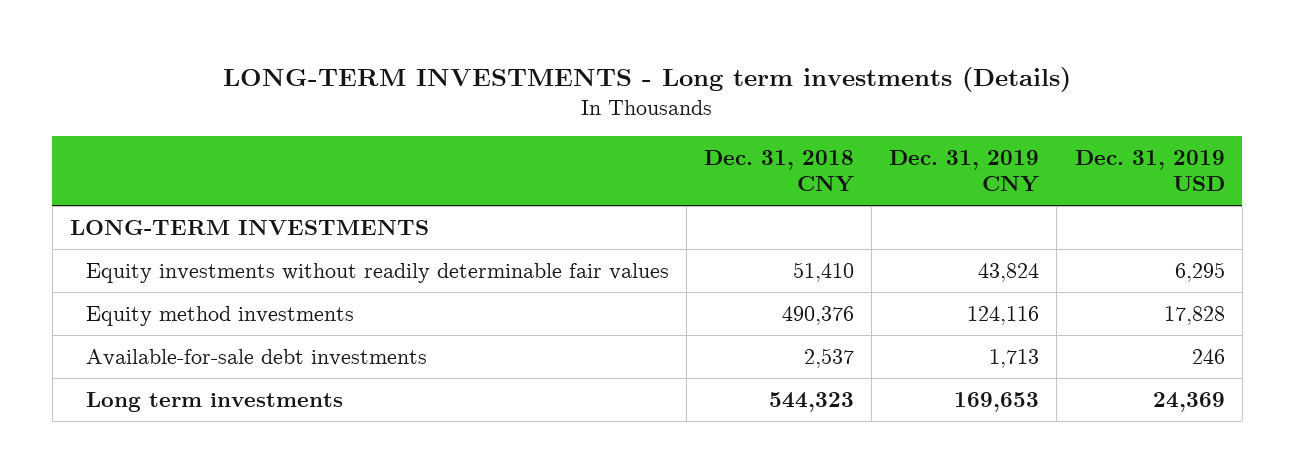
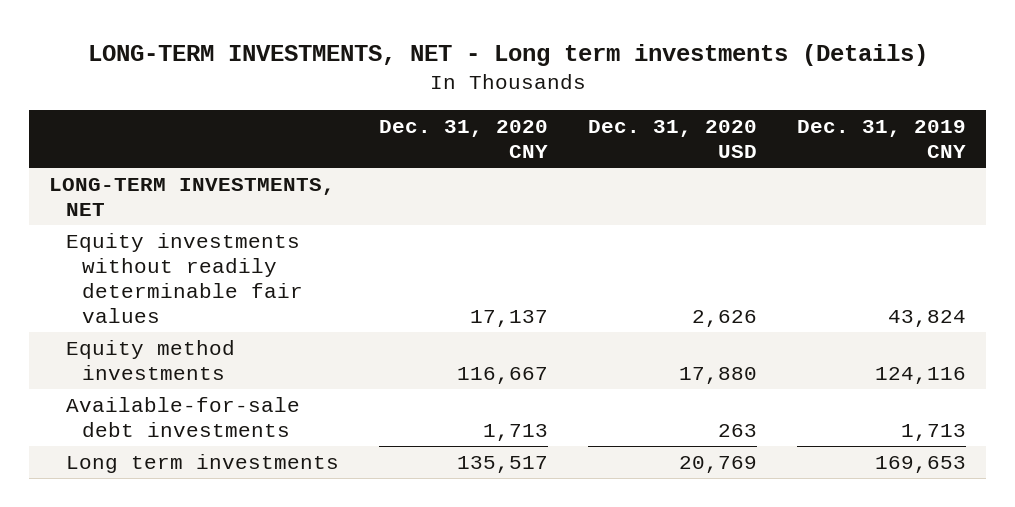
[223,66,1072,92] LONG-TERM INVESTMENTS - Long term investments (Details) -> [87,44,928,67] LONG-TERM INVESTMENTS, NET - Long term investments (Details)
[704,150,855,193] Dec. 31, 2018 CNY -> none
[1074,150,1225,192] Dec. 31, 2019 USD -> none
none -> [378,120,548,159] Dec. 31, 2020 CNY
none -> [587,120,757,159] Dec. 31, 2020 USD
[69,219,429,235] LONG-TERM INVESTMENTS -> [49,177,336,216] LONG-TERM INVESTMENTS, NET

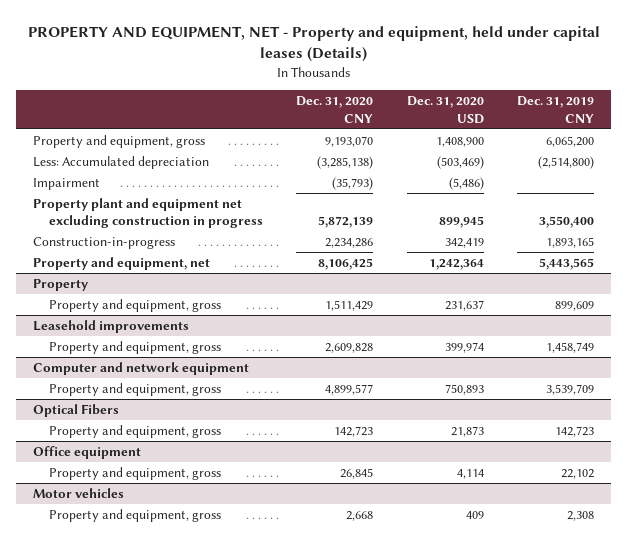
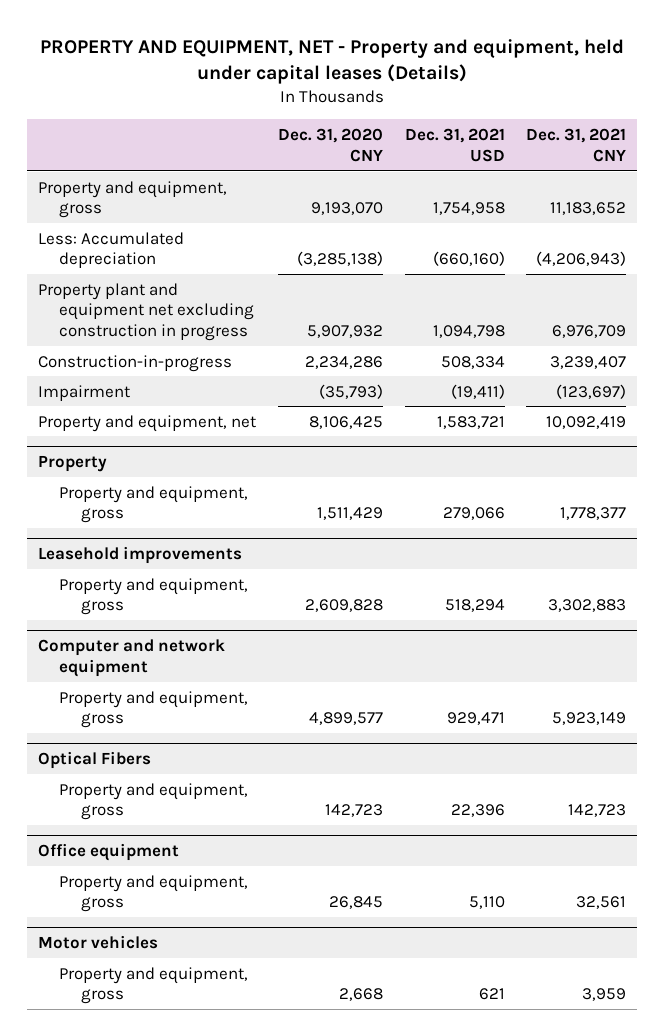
[406,96,484,124] Dec. 31, 2020 USD -> none
[517,96,595,123] Dec. 31, 2019 CNY -> none
none -> [404,127,505,162] Dec. 31, 2021 USD
none -> [526,127,627,162] Dec. 31, 2021 CNY
[318,216,374,229] 5,872,139 -> [306,325,383,339] 5,907,932
[32,177,100,190] Impairment -> [37,384,130,401] Impairment

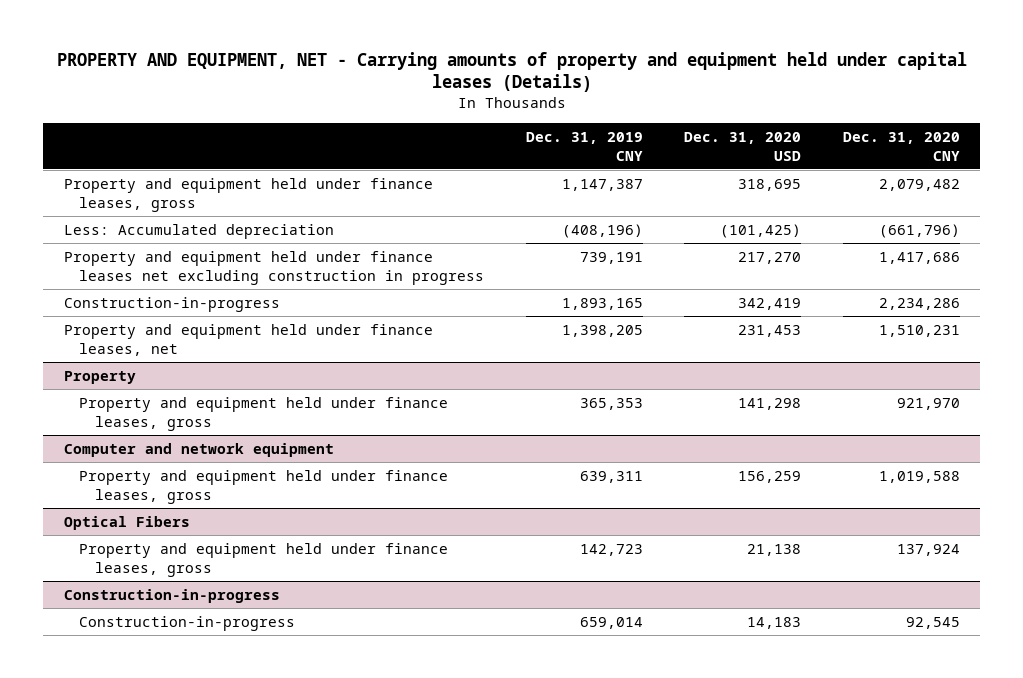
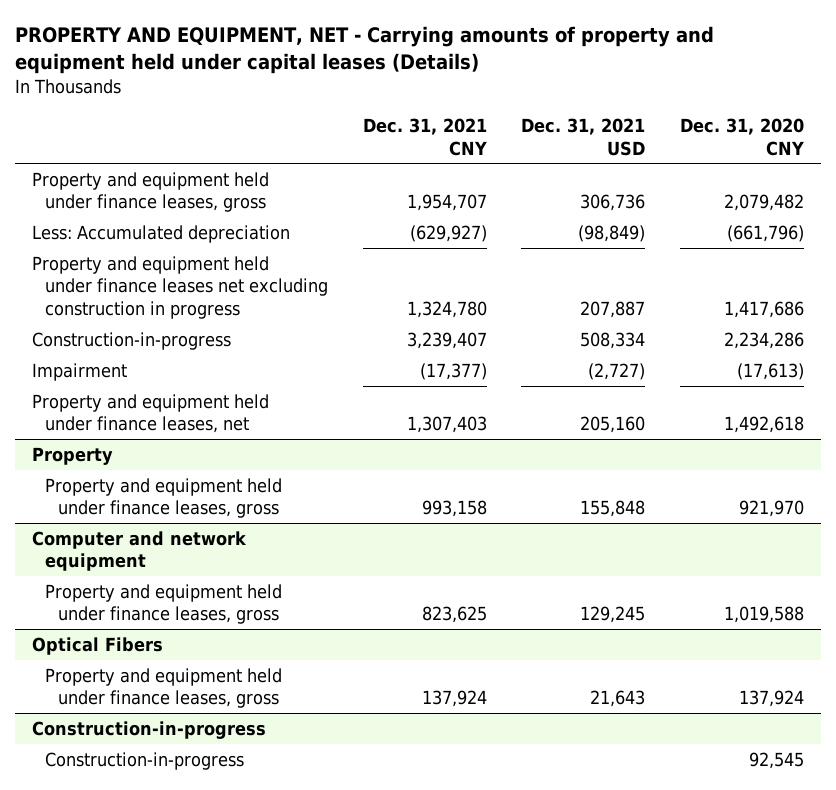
[525,131,643,161] Dec. 31, 2019 CNY -> none
[684,131,802,161] Dec. 31, 2020 USD -> none
none -> [362,117,487,156] Dec. 31, 2021 CNY
none -> [521,117,646,156] Dec. 31, 2021 USD
none -> [31,362,127,381] Impairment
[878,324,960,337] 1,510,231 -> [723,416,804,434] 1,492,618

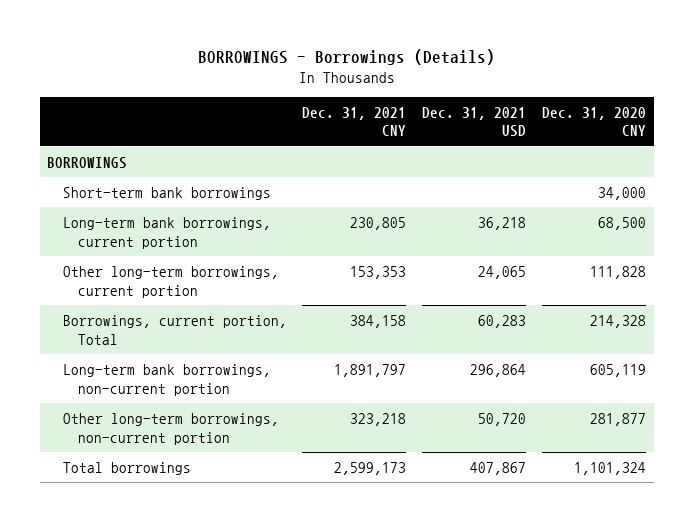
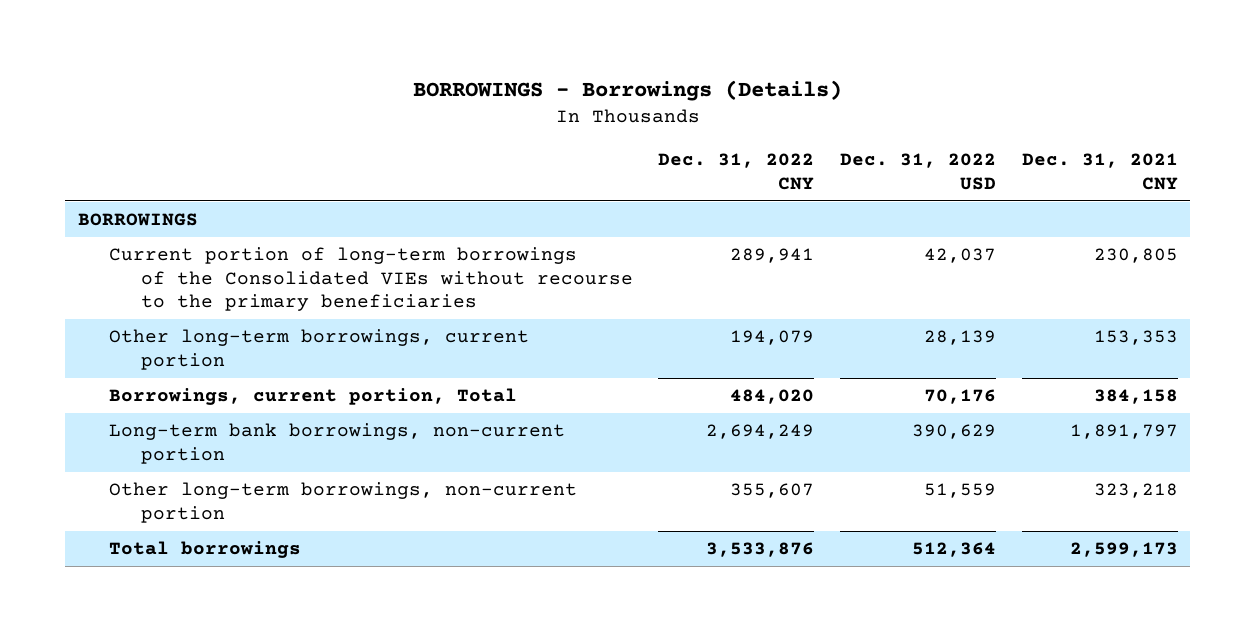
[422,106,527,138] Dec. 31, 2021 USD -> none
[542,106,647,137] Dec. 31, 2020 CNY -> none
none -> [658,153,815,190] Dec. 31, 2022 CNY
none -> [840,153,997,190] Dec. 31, 2022 USD
[62,186,271,200] Short-term bank borrowings -> none
[62,216,271,249] Long-term bank borrowings, current portion -> [109,247,633,312] Current portion of long-term borrowings of the Consolidated VIEs without recourse to the primary beneficiaries

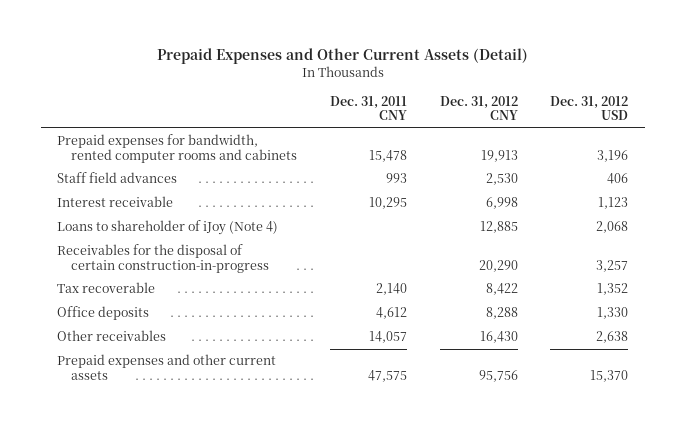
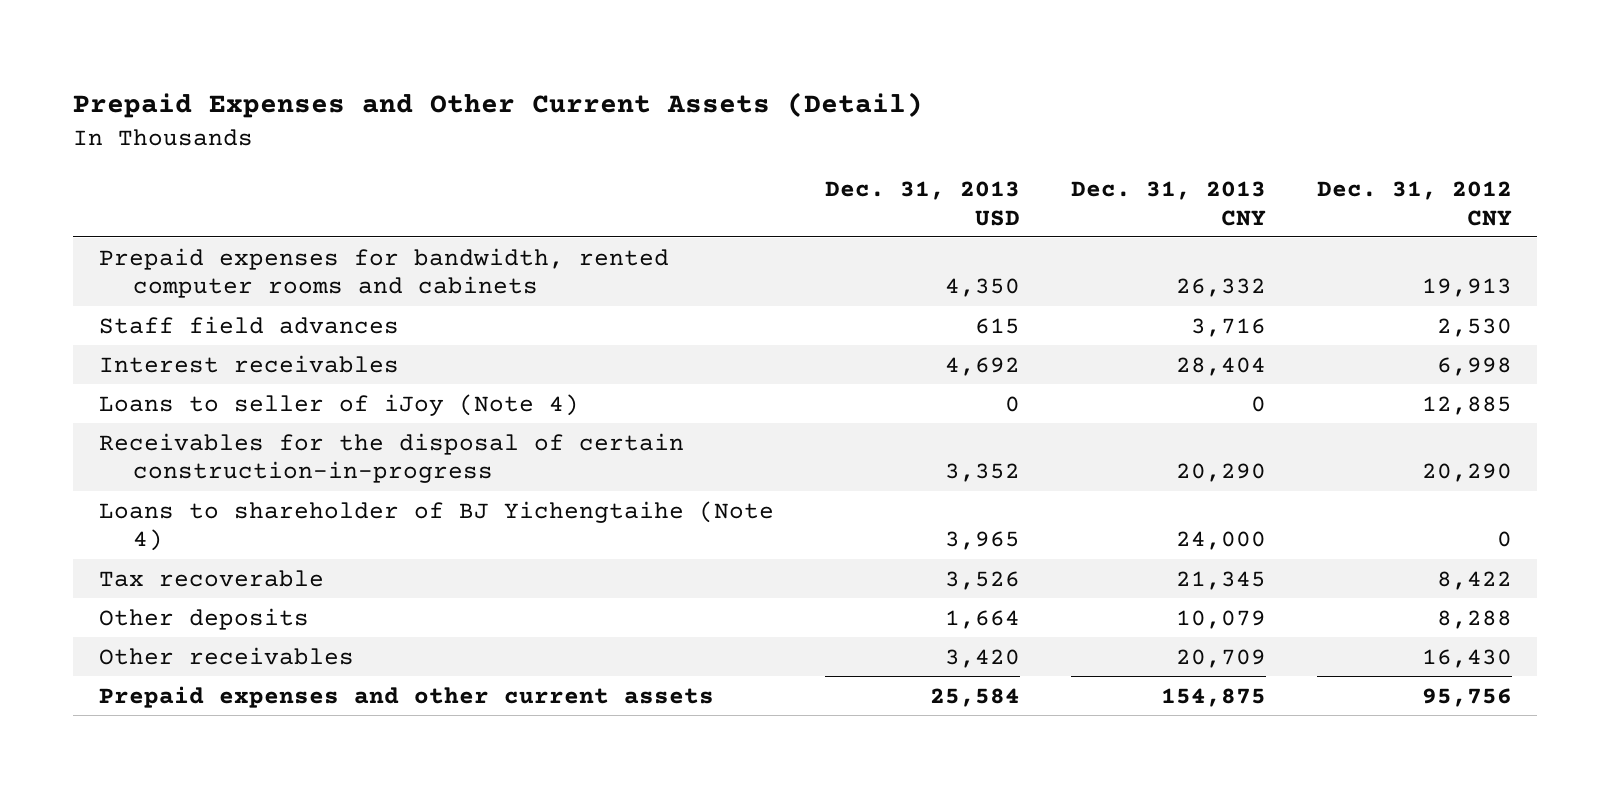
[330,95,408,121] Dec. 31, 2011 CNY -> none
[550,95,629,121] Dec. 31, 2012 USD -> none
none -> [824,180,1020,226] Dec. 31, 2013 USD
none -> [1070,180,1266,226] Dec. 31, 2013 CNY
[57,196,174,208] Interest receivable -> [98,354,399,373] Interest receivables
[57,220,279,236] Loans to shareholder of iJoy (Note 4) -> [98,393,579,416] Loans to seller of iJoy (Note 4)
none -> [98,500,774,552] Loans to shareholder of BJ Yichengtaihe (Note 4)
[57,306,150,321] Office deposits -> [98,607,309,630] Other deposits

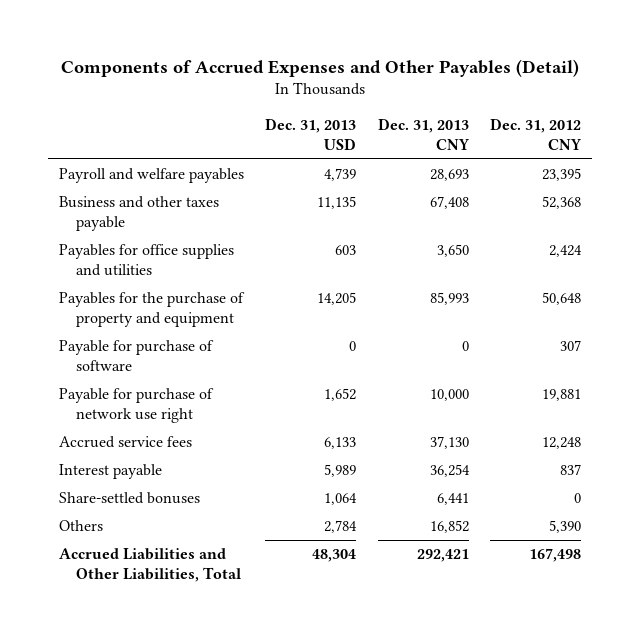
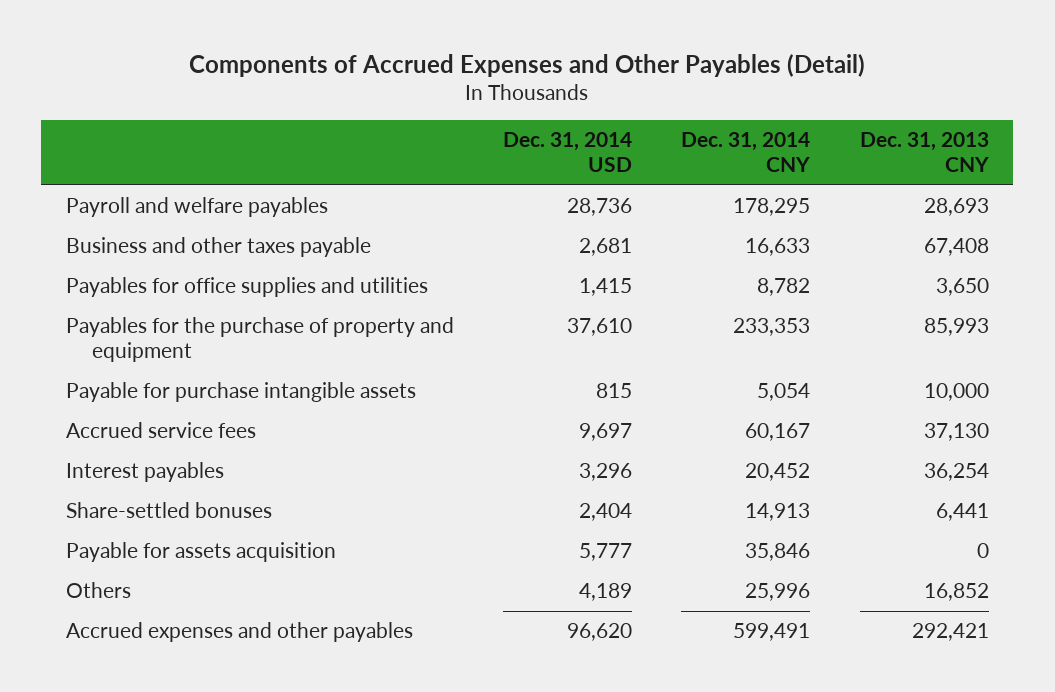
[265,117,357,150] Dec. 31, 2013 USD -> none
[490,117,582,150] Dec. 31, 2012 CNY -> none
none -> [503,132,633,173] Dec. 31, 2014 USD
none -> [681,132,811,173] Dec. 31, 2014 CNY
[58,340,214,372] Payable for purchase of software -> none
[58,388,214,424] Payable for purchase of network use right -> [65,382,416,403] Payable for purchase intangible assets
[58,464,162,480] Interest payable -> [65,462,224,483] Interest payables
none -> [65,542,336,563] Payable for assets acquisition
[58,548,242,583] Accrued Liabilities and Other Liabilities, Total -> [65,622,413,643] Accrued expenses and other payables

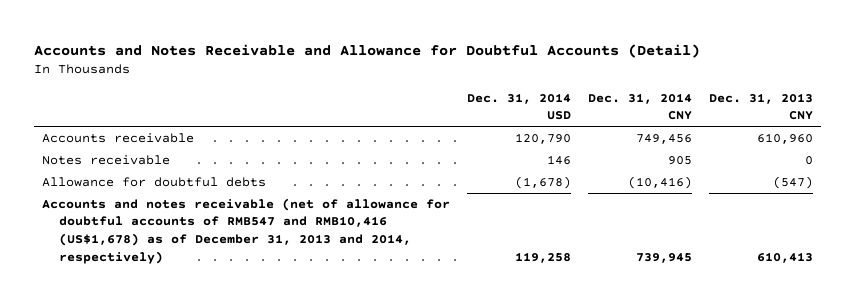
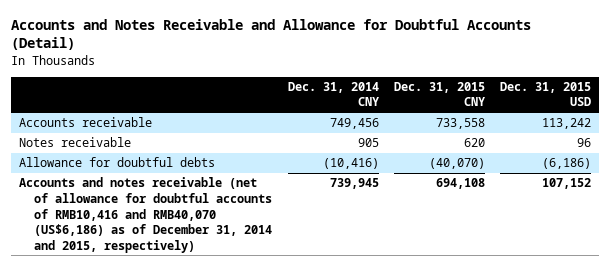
[466,92,571,121] Dec. 31, 2014 USD -> none
[708,92,813,121] Dec. 31, 2013 CNY -> none
none -> [393,81,485,107] Dec. 31, 2015 CNY
none -> [500,81,592,107] Dec. 31, 2015 USD
[42,197,451,264] Accounts and notes receivable (net of allowance for doubtful accounts of RMB547 and RMB10,416 (US$1,678) as of December 31, 2013 and 2014, respectively) -> [18,177,273,253] Accounts and notes receivable (net of allowance for doubtful accounts of RMB10,416 and RMB40,070 (US$6,186) as of December 31, 2014 and 2015, respectively)

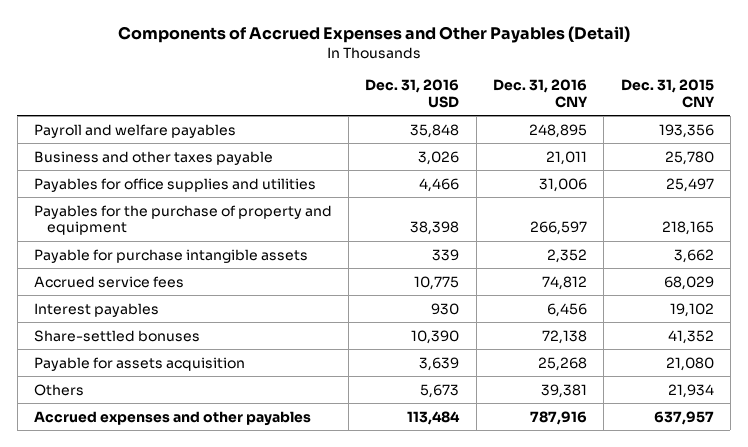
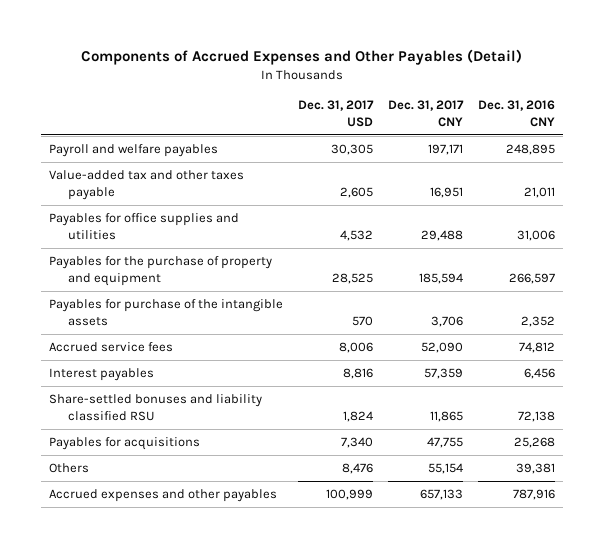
[365,79,460,109] Dec. 31, 2016 USD -> none
[620,79,715,109] Dec. 31, 2015 CNY -> none
none -> [297,99,374,127] Dec. 31, 2017 USD
none -> [388,99,465,127] Dec. 31, 2017 CNY
[33,150,273,165] Business and other taxes payable -> [48,170,244,201] Value-added tax and other taxes payable
[33,248,308,263] Payable for purchase intangible assets -> [48,299,283,327] Payables for purchase of the intangible assets
[33,329,200,342] Share-settled bonuses -> [48,394,262,422] Share-settled bonuses and liability classified RSU
[33,356,245,371] Payable for assets acquisition -> [48,437,200,451] Payables for acquisitions

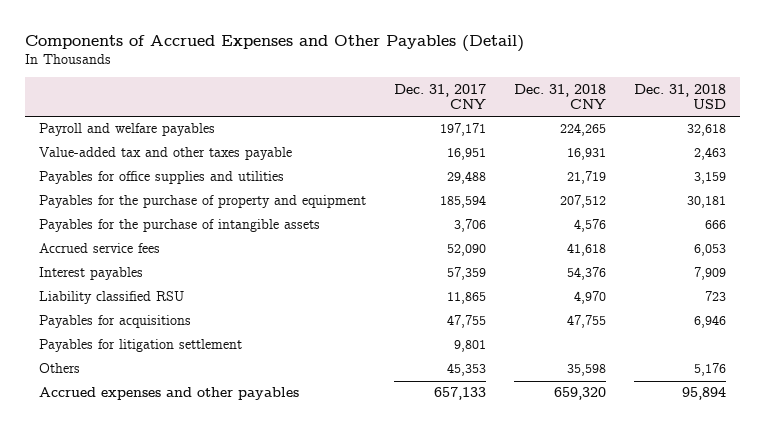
[297,99,374,127] Dec. 31, 2017 USD -> none
[478,99,556,127] Dec. 31, 2016 CNY -> none
none -> [513,83,606,110] Dec. 31, 2018 CNY
none -> [633,83,726,110] Dec. 31, 2018 USD
[48,299,283,327] Payables for purchase of the intangible assets -> [38,219,320,233] Payables for the purchase of intangible assets
[48,394,262,422] Share-settled bonuses and liability classified RSU -> [38,291,184,305] Liability classified RSU
none -> [38,339,242,353] Payables for litigation settlement
[428,463,464,475] 55,154 -> [446,363,486,377] 45,353

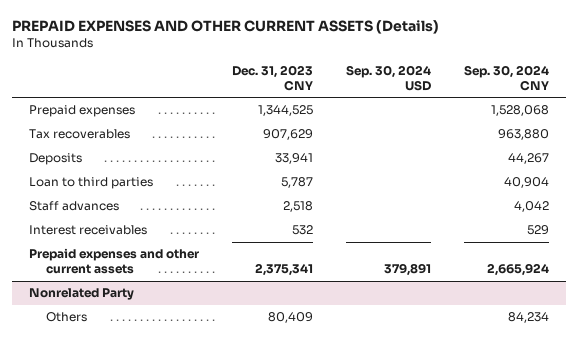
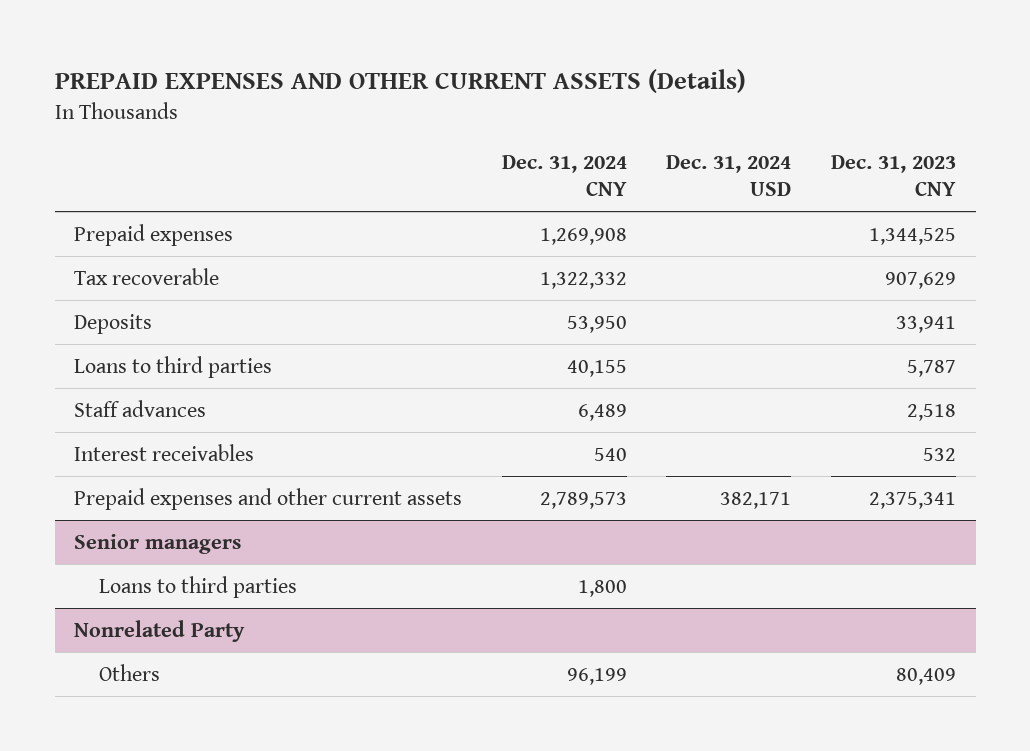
[346,64,432,91] Sep. 30, 2024 USD -> none
[464,64,550,91] Sep. 30, 2024 CNY -> none
none -> [501,155,627,197] Dec. 31, 2024 CNY
none -> [666,155,792,197] Dec. 31, 2024 USD
[28,129,130,140] Tax recoverables -> [74,267,220,285] Tax recoverable
[28,177,153,190] Loan to third parties -> [74,355,273,378] Loans to third parties
none -> [74,533,242,554] Senior managers
none -> [98,575,297,598] Loans to third parties

